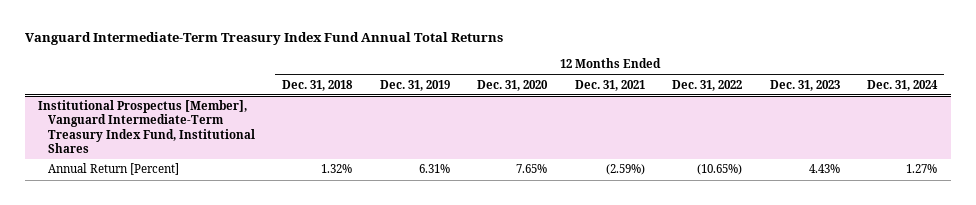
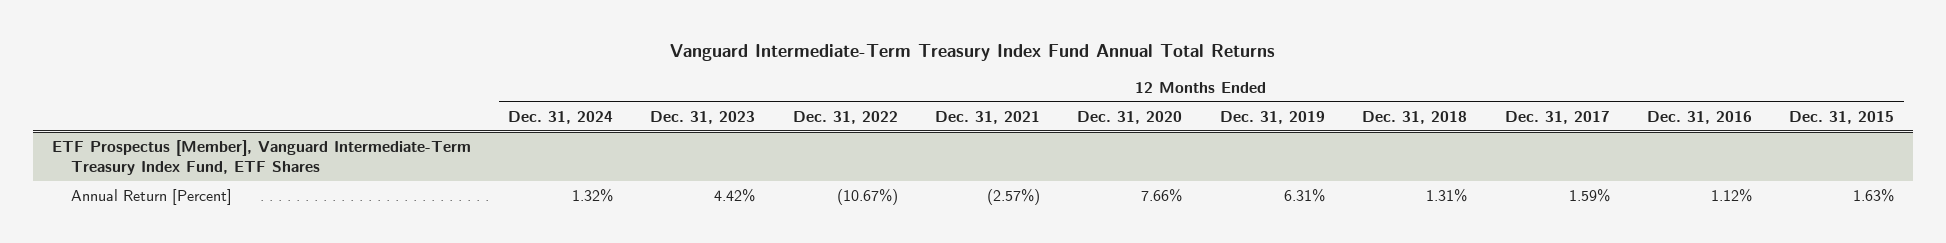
none -> [1504,110,1610,124] Dec. 31, 2017
none -> [1646,110,1752,124] Dec. 31, 2016
none -> [1789,110,1895,124] Dec. 31, 2015
[38,100,255,153] Institutional Prospectus [Member], Vanguard Intermediate-Term Treasury Index Fund, Institutional Shares -> [51,139,471,175] ETF Prospectus [Member], Vanguard Intermediate-Term Treasury Index Fund, ETF Shares
[321,164,353,174] 1.32% -> [1426,187,1468,202] 1.31%
[516,164,548,174] 7.65% -> [1141,187,1183,202] 7.66%
[605,164,645,176] (2.59%) -> [987,187,1041,205] (2.57%)
[697,164,743,176] (10.65%) -> [836,187,898,205] (10.67%)
[808,164,840,174] 4.43% -> [714,187,756,202] 4.42%
[906,164,938,174] 1.27% -> [571,187,613,202] 1.32%

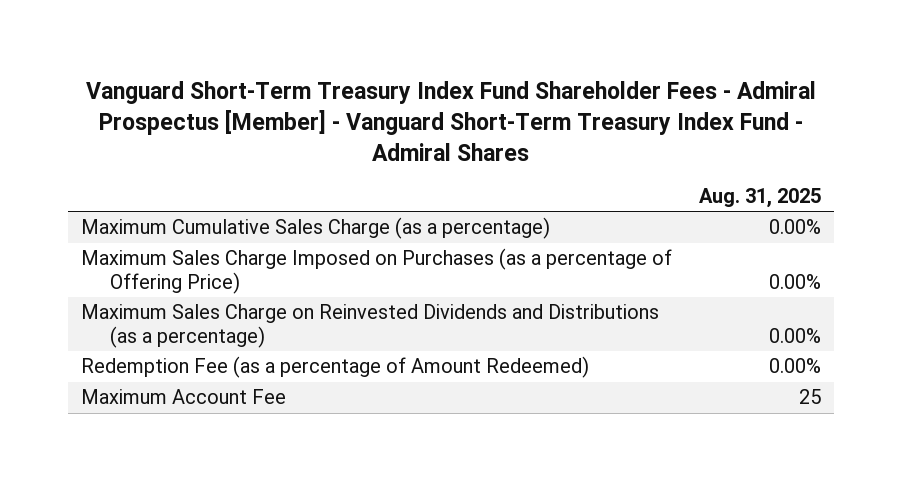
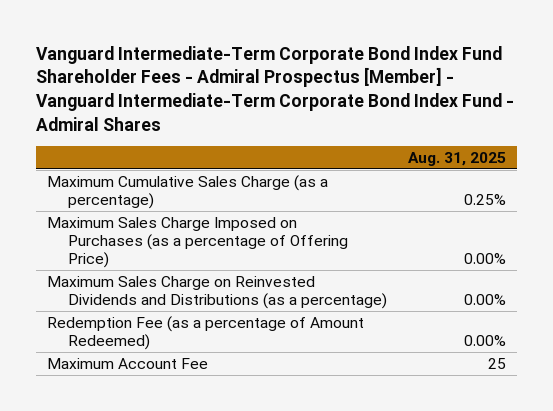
[86,80,817,161] Vanguard Short-Term Treasury Index Fund Shareholder Fees - Admiral Prospectus [Member] - Vanguard Short-Term Treasury Index Fund - Admiral Shares -> [36,45,515,131] Vanguard Intermediate-Term Corporate Bond Index Fund Shareholder Fees - Admiral Prospectus [Member] - Vanguard Intermediate-Term Corporate Bond Index Fund - Admiral Shares
[769,219,822,235] 0.00% -> [464,193,507,205] 0.25%

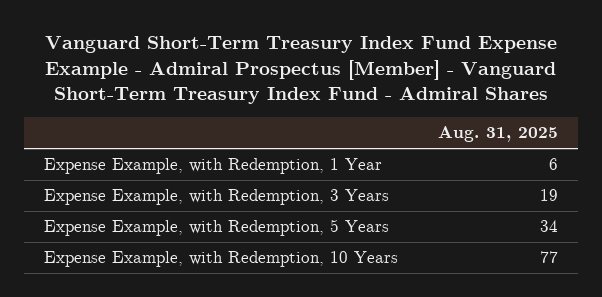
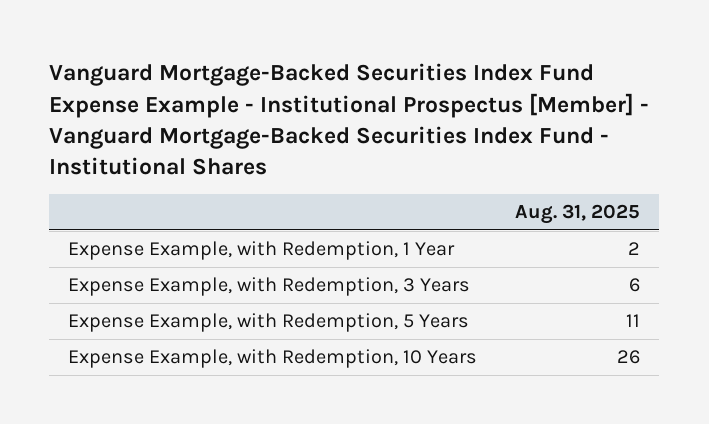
[44,36,557,105] Vanguard Short-Term Treasury Index Fund Expense Example - Admiral Prospectus [Member] - Vanguard Short-Term Treasury Index Fund - Admiral Shares -> [49,63,650,175] Vanguard Mortgage-Backed Securities Index Fund Expense Example - Institutional Prospectus [Member] - Vanguard Mortgage-Backed Securities Index Fund - Institutional Shares
[549,158,559,171] 6 -> [628,242,641,256] 2
[540,189,559,202] 19 -> [629,278,641,293] 6
[540,220,559,233] 34 -> [626,314,641,328] 11
[540,251,559,264] 77 -> [617,350,641,365] 26

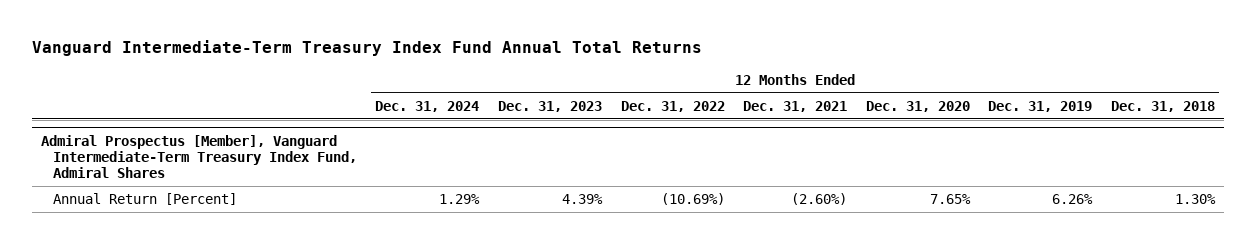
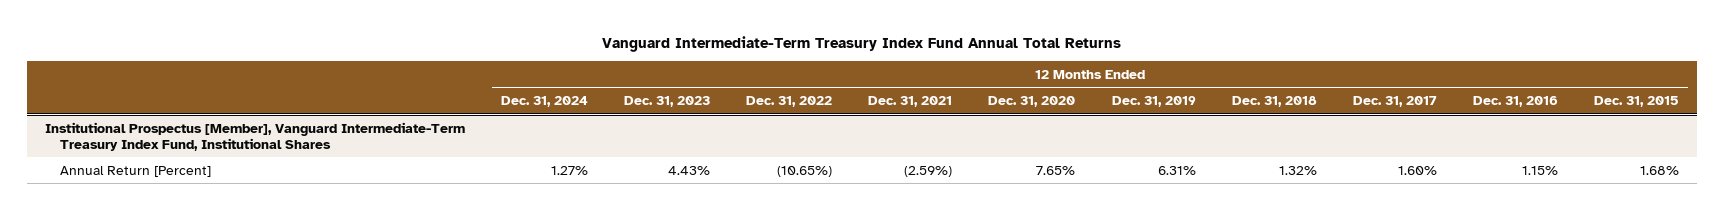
none -> [1352,96,1437,108] Dec. 31, 2017
none -> [1472,96,1558,108] Dec. 31, 2016
none -> [1593,96,1679,108] Dec. 31, 2015
[40,135,357,179] Admiral Prospectus [Member], Vanguard Intermediate-Term Treasury Index Fund, Admiral Shares -> [45,121,466,151] Institutional Prospectus [Member], Vanguard Intermediate-Term Treasury Index Fund, Institutional Shares
[439,194,481,205] 1.29% -> [551,165,589,175] 1.27%
[562,194,604,205] 4.39% -> [668,165,711,175] 4.43%
[660,193,725,206] (10.69%) -> [777,165,833,177] (10.65%)
[791,193,848,206] (2.60%) -> [904,165,953,177] (2.59%)
[1052,194,1094,205] 6.26% -> [1157,165,1196,175] 6.31%
[1174,194,1216,205] 1.30% -> [1278,165,1317,175] 1.32%

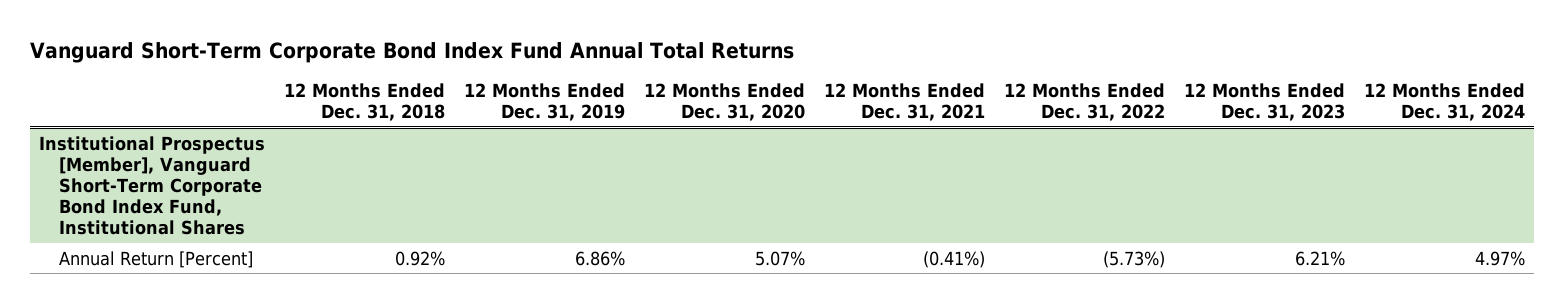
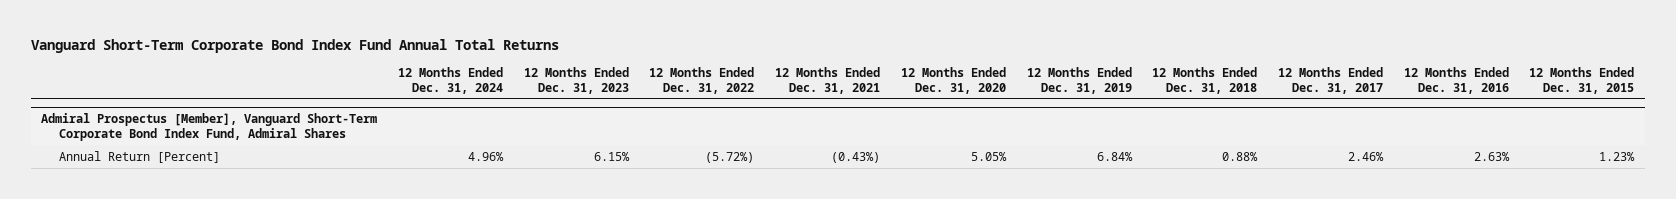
none -> [1278,67,1384,94] 12 Months Ended Dec. 31, 2017
none -> [1403,67,1509,94] 12 Months Ended Dec. 31, 2016
none -> [1529,67,1635,94] 12 Months Ended Dec. 31, 2015
[39,135,266,236] Institutional Prospectus [Member], Vanguard Short-Term Corporate Bond Index Fund, Institutional Shares -> [41,113,378,141] Admiral Prospectus [Member], Vanguard Short-Term Corporate Bond Index Fund, Admiral Shares
[395,250,446,266] 0.92% -> [1222,151,1259,161] 0.88%
[575,250,626,266] 6.86% -> [1096,151,1133,161] 6.84%
[755,250,806,266] 5.07% -> [970,151,1007,161] 5.05%
[922,250,985,268] (0.41%) -> [831,151,881,163] (0.43%)
[1102,250,1165,268] (5.73%) -> [705,151,755,163] (5.72%)
[1294,250,1345,266] 6.21% -> [593,151,630,161] 6.15%
[1474,250,1525,266] 4.97% -> [467,151,504,161] 4.96%

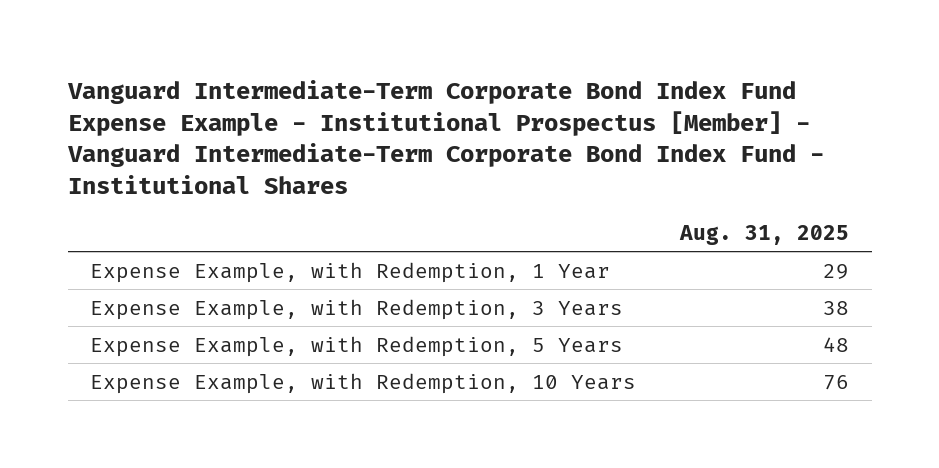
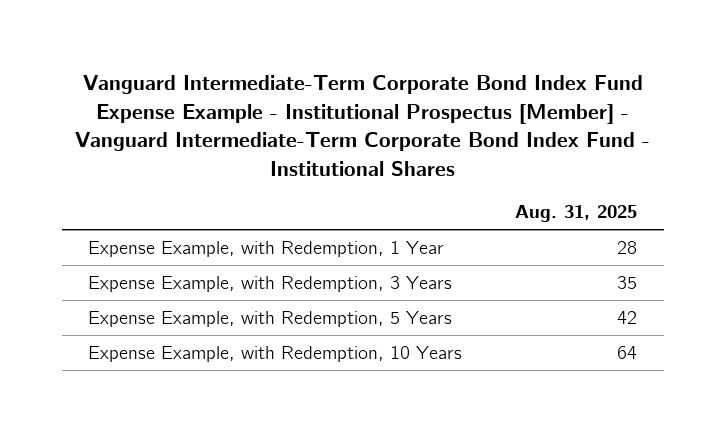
[823,263,850,279] 29 -> [617,240,638,254] 28
[823,300,850,315] 38 -> [617,275,638,289] 35
[823,336,850,352] 48 -> [617,310,638,324] 42
[823,374,850,390] 76 -> [617,345,638,359] 64

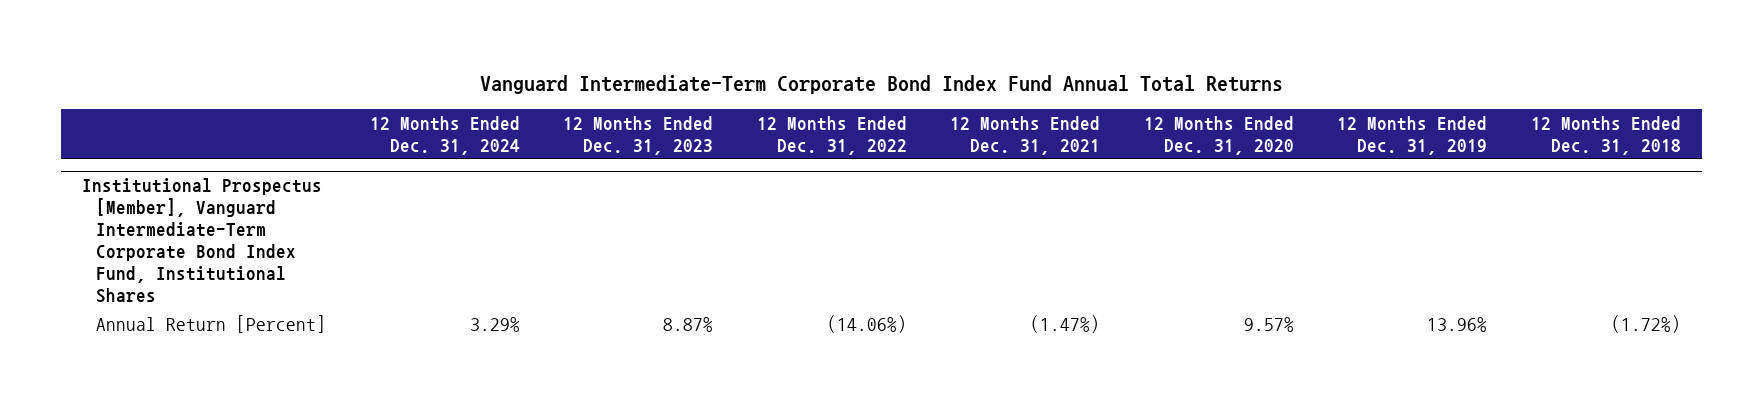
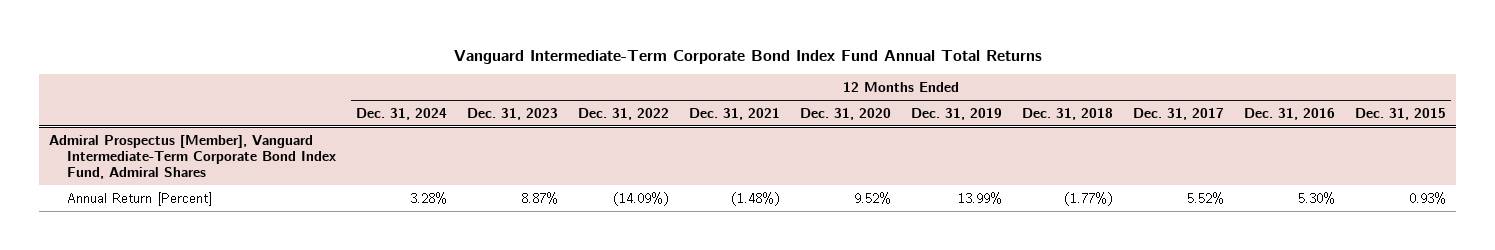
none -> [1133,107,1225,120] Dec. 31, 2017
none -> [1244,107,1336,120] Dec. 31, 2016
none -> [1355,107,1447,120] Dec. 31, 2015
[82,178,323,304] Institutional Prospectus [Member], Vanguard Intermediate-Term Corporate Bond Index Fund, Institutional Shares -> [49,134,336,180] Admiral Prospectus [Member], Vanguard Intermediate-Term Corporate Bond Index Fund, Admiral Shares
[469,317,520,333] 3.29% -> [409,191,447,204] 3.28%
[826,315,907,334] (14.06%) -> [612,191,669,206] (14.09%)
[1030,315,1101,334] (1.47%) -> [731,191,781,206] (1.48%)
[1243,317,1294,333] 9.57% -> [854,191,892,204] 9.52%
[1427,317,1488,333] 13.96% -> [958,191,1003,204] 13.99%
[1610,315,1681,334] (1.72%) -> [1064,191,1114,206] (1.77%)

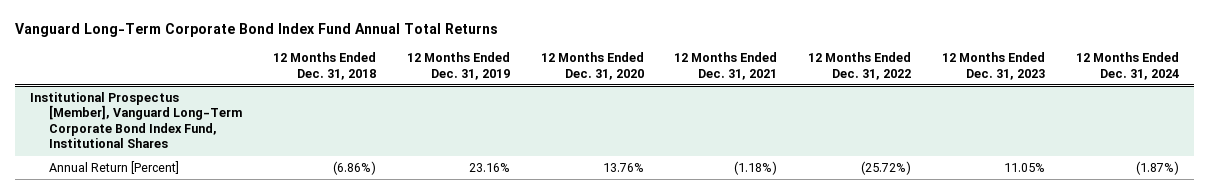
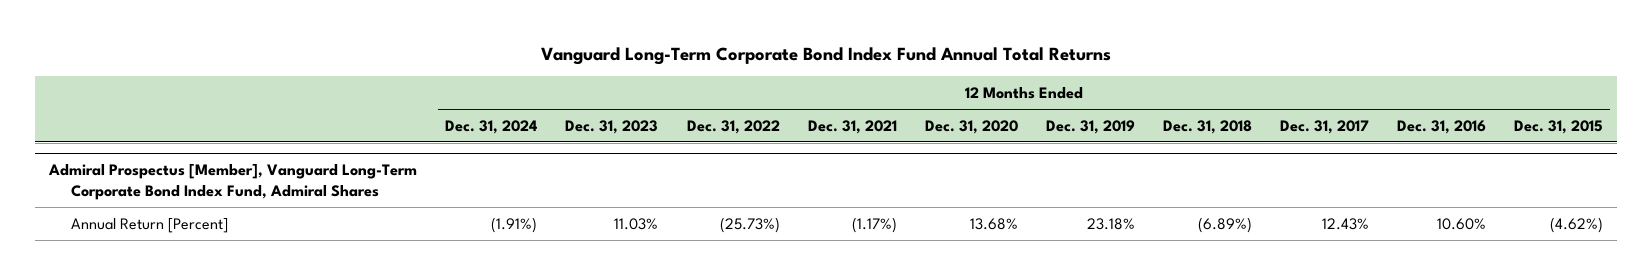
none -> [1279,119,1369,134] Dec. 31, 2017
none -> [1397,119,1487,134] Dec. 31, 2016
none -> [1514,119,1604,134] Dec. 31, 2015
[30,92,243,149] Institutional Prospectus [Member], Vanguard Long-Term Corporate Bond Index Fund, Institutional Shares -> [48,164,418,201] Admiral Prospectus [Member], Vanguard Long-Term Corporate Bond Index Fund, Admiral Shares
[332,161,376,176] (6.86%) -> [1197,216,1252,233] (6.89%)
[468,163,510,173] 23.16% -> [1086,217,1135,230] 23.18%
[602,163,644,173] 13.76% -> [969,217,1018,230] 13.68%
[734,161,778,176] (1.18%) -> [851,216,897,233] (1.17%)
[861,161,912,176] (25.72%) -> [719,216,780,233] (25.73%)
[1003,163,1045,173] 11.05% -> [614,217,659,230] 11.03%
[1135,161,1179,176] (1.87%) -> [491,216,538,233] (1.91%)

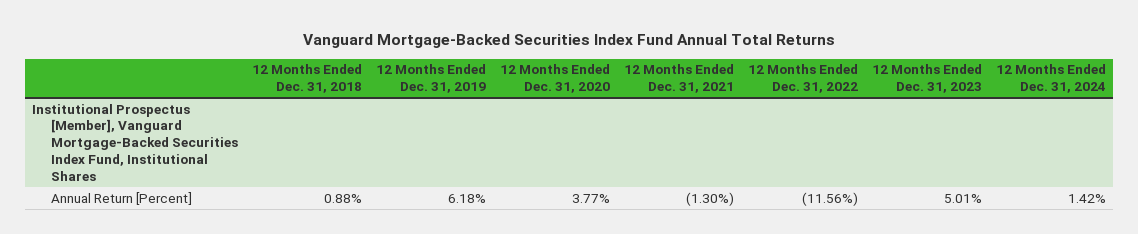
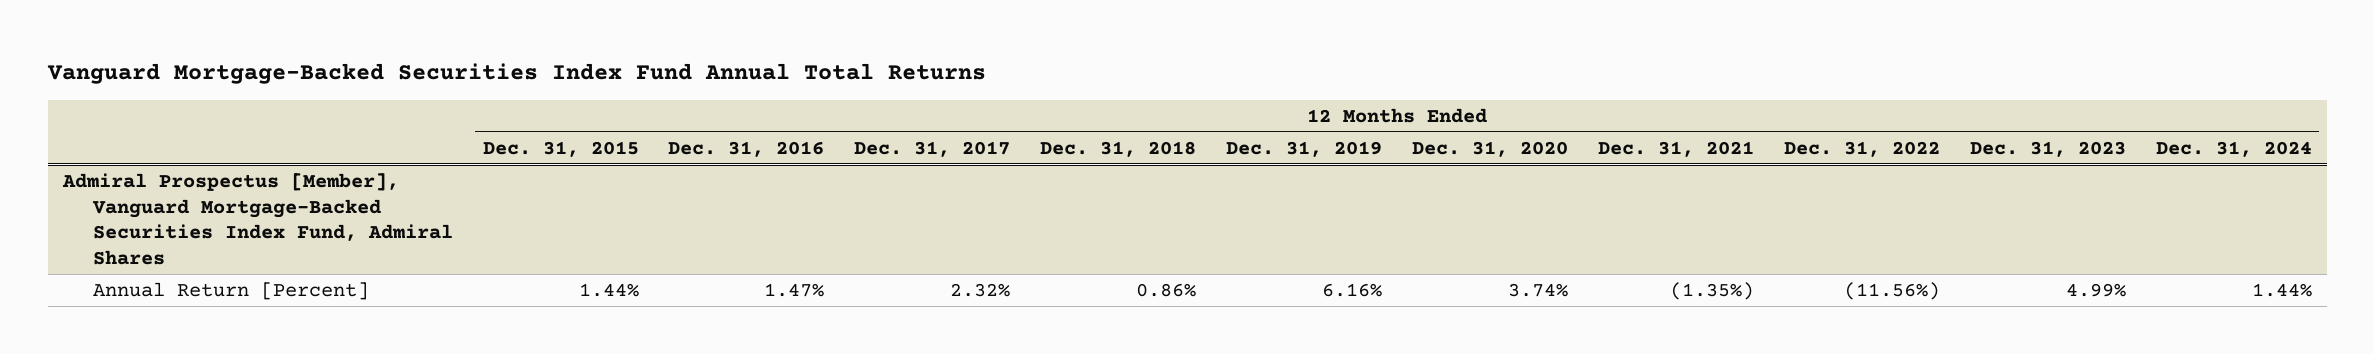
none -> [482,140,639,157] Dec. 31, 2015
none -> [668,140,825,157] Dec. 31, 2016
none -> [854,140,1011,157] Dec. 31, 2017
[31,103,239,181] Institutional Prospectus [Member], Vanguard Mortgage-Backed Securities Index Fund, Institutional Shares -> [61,172,453,266] Admiral Prospectus [Member], Vanguard Mortgage-Backed Securities Index Fund, Admiral Shares
[324,193,363,203] 0.88% -> [1136,282,1197,297] 0.86%
[448,193,487,203] 6.18% -> [1322,282,1383,297] 6.16%
[572,193,611,203] 3.77% -> [1508,282,1569,297] 3.74%
[686,191,735,206] (1.30%) -> [1669,281,1754,300] (1.35%)
[943,193,982,203] 5.01% -> [2065,282,2126,297] 4.99%
[1067,193,1106,203] 1.42% -> [2251,282,2312,297] 1.44%

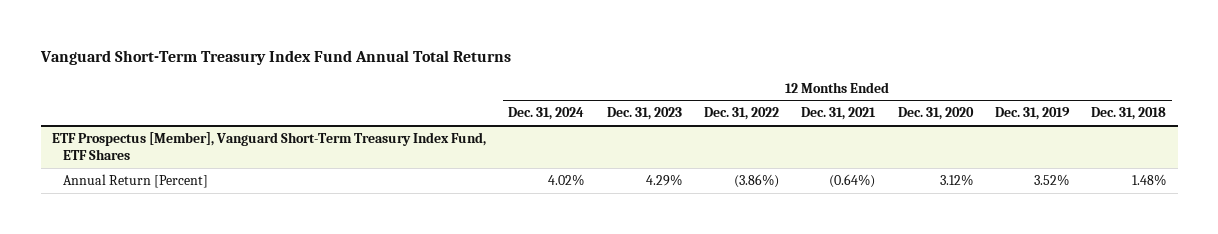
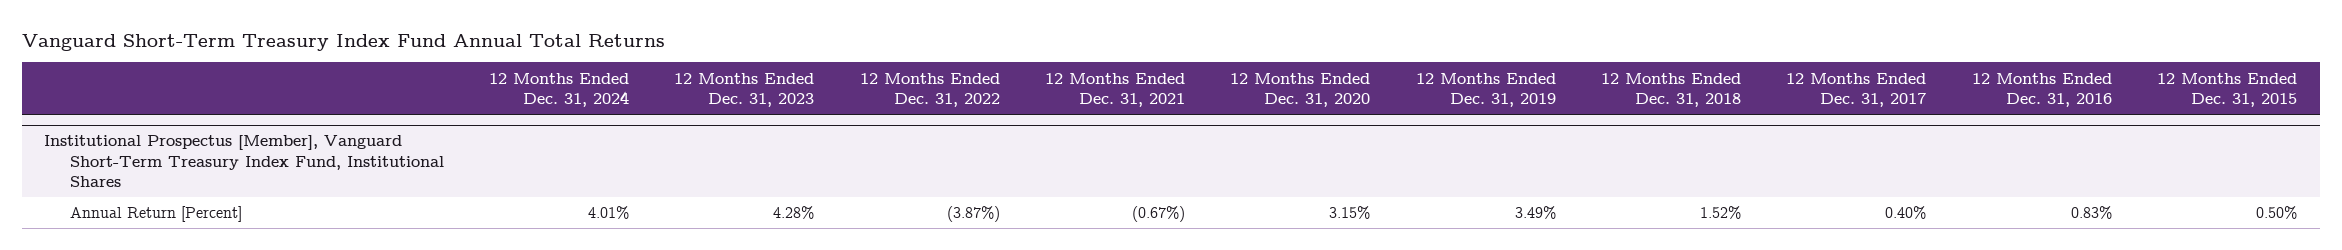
none -> [1786,72,1927,107] 12 Months Ended Dec. 31, 2017
none -> [1971,72,2112,107] 12 Months Ended Dec. 31, 2016
none -> [2157,72,2298,107] 12 Months Ended Dec. 31, 2015
[51,132,486,161] ETF Prospectus [Member], Vanguard Short-Term Treasury Index Fund, ETF Shares -> [44,135,444,187] Institutional Prospectus [Member], Vanguard Short-Term Treasury Index Fund, Institutional Shares
[548,174,585,187] 4.02% -> [588,206,630,220] 4.01%
[645,174,682,187] 4.29% -> [773,206,815,220] 4.28%
[733,174,779,189] (3.86%) -> [946,206,1000,223] (3.87%)
[829,174,876,189] (0.64%) -> [1132,206,1186,223] (0.67%)
[939,174,973,187] 3.12% -> [1329,206,1371,220] 3.15%
[1034,174,1070,187] 3.52% -> [1514,206,1556,220] 3.49%
[1132,174,1167,187] 1.48% -> [1700,206,1742,220] 1.52%

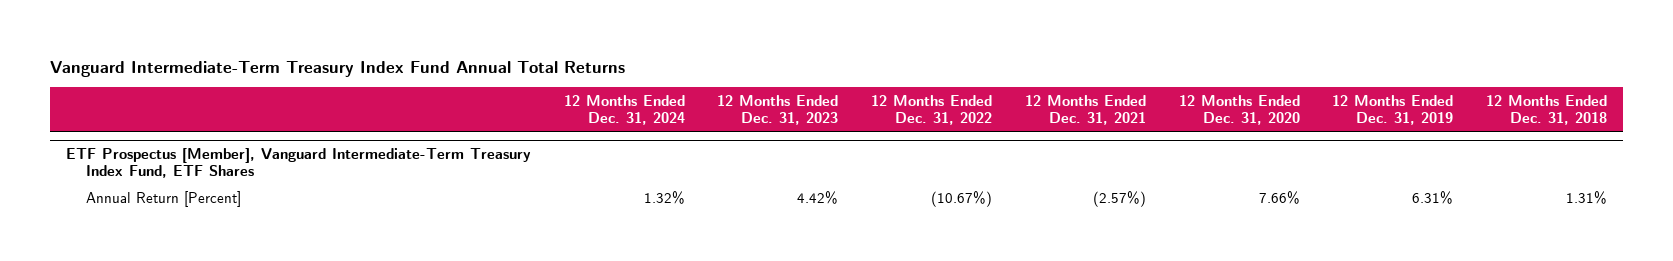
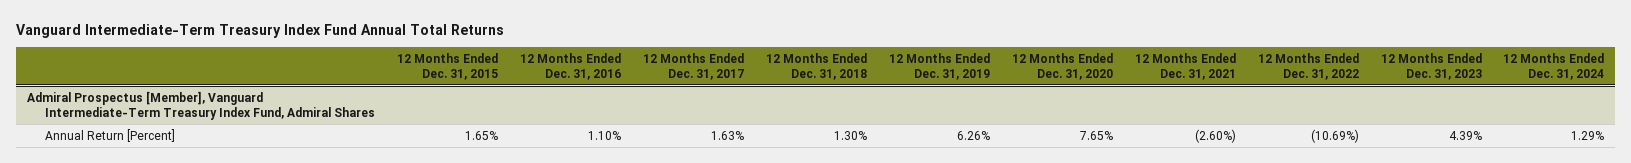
none -> [397,52,499,80] 12 Months Ended Dec. 31, 2015
none -> [520,52,622,80] 12 Months Ended Dec. 31, 2016
none -> [643,52,745,80] 12 Months Ended Dec. 31, 2017
[65,148,531,179] ETF Prospectus [Member], Vanguard Intermediate-Term Treasury Index Fund, ETF Shares -> [26,90,376,120] Admiral Prospectus [Member], Vanguard Intermediate-Term Treasury Index Fund, Admiral Shares
[643,190,685,204] 1.32% -> [1571,130,1605,140] 1.29%
[797,190,839,204] 4.42% -> [1448,130,1482,140] 4.39%
[931,190,993,207] (10.67%) -> [1310,128,1359,143] (10.69%)
[1092,190,1146,207] (2.57%) -> [1194,128,1236,143] (2.60%)
[1258,190,1300,204] 7.66% -> [1079,130,1113,140] 7.65%
[1412,190,1454,204] 6.31% -> [956,130,990,140] 6.26%
[1566,190,1608,204] 1.31% -> [834,130,868,140] 1.30%

